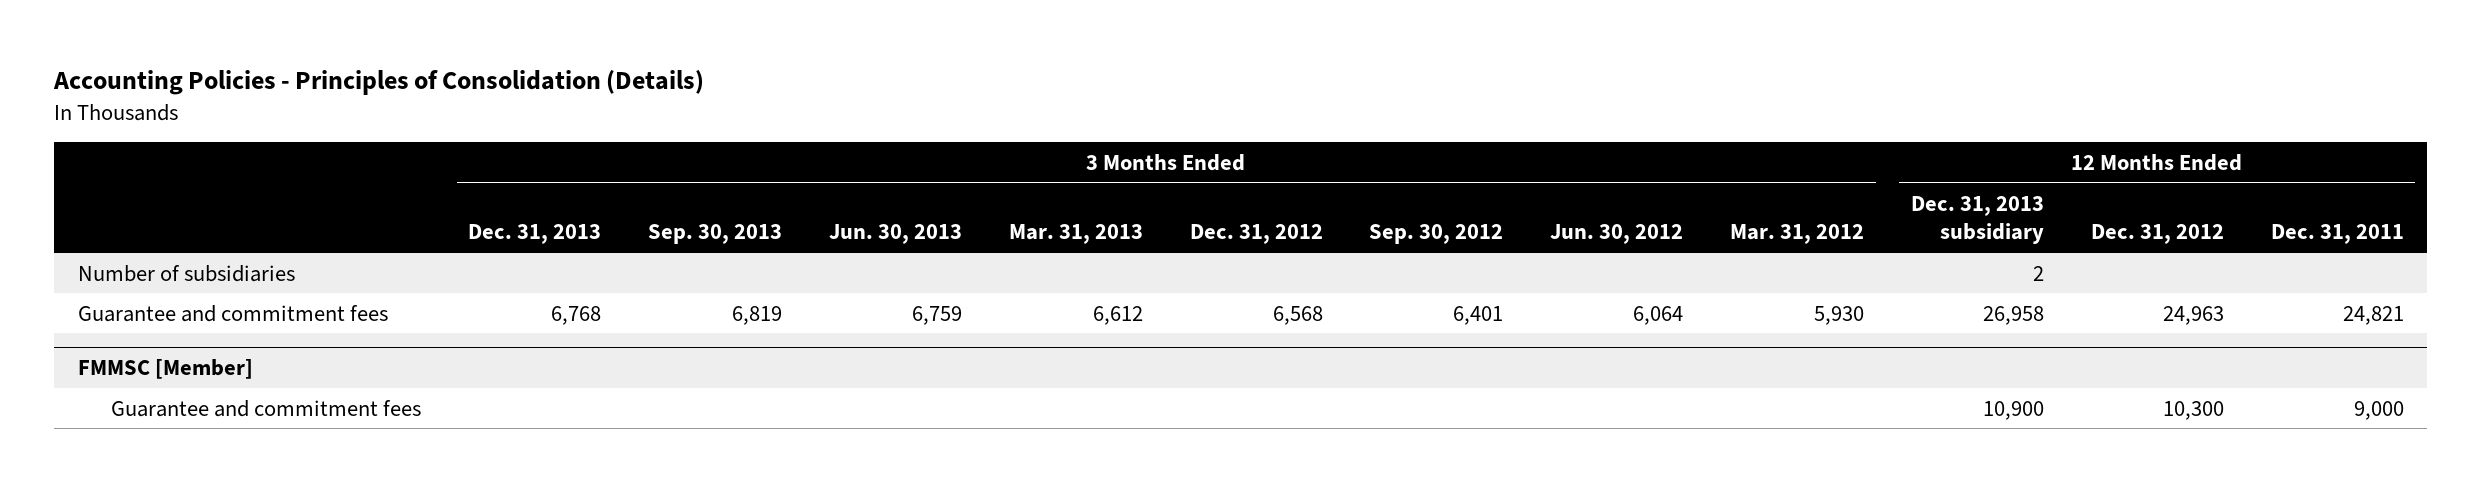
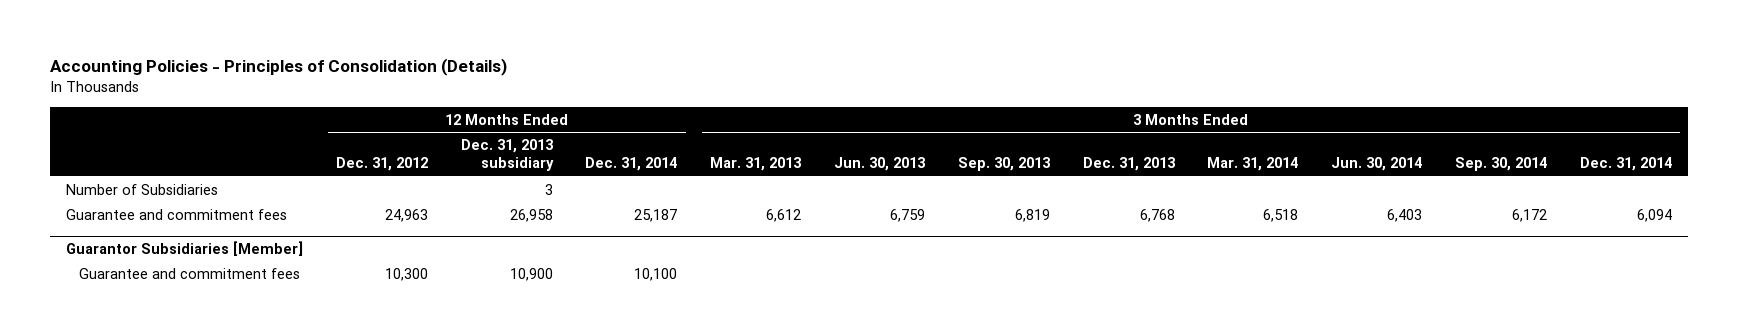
[1189,224,1323,245] Dec. 31, 2012 -> none
[1369,224,1504,245] Sep. 30, 2012 -> none
[1550,224,1684,245] Jun. 30, 2012 -> none
[1730,224,1865,245] Mar. 31, 2012 -> none
[2270,224,2404,245] Dec. 31, 2011 -> none
none -> [585,157,678,172] Dec. 31, 2014
none -> [1207,157,1299,172] Mar. 31, 2014
none -> [1331,157,1423,172] Jun. 30, 2014
none -> [1454,157,1547,172] Sep. 30, 2014
none -> [1579,157,1672,172] Dec. 31, 2014
[77,264,295,282] Number of subsidiaries -> [65,183,218,195] Number of Subsidiaries
[2032,265,2044,281] 2 -> [544,183,553,195] 3
[77,359,253,380] FMMSC [Member] -> none
none -> [65,241,303,257] Guarantor Subsidiaries [Member]

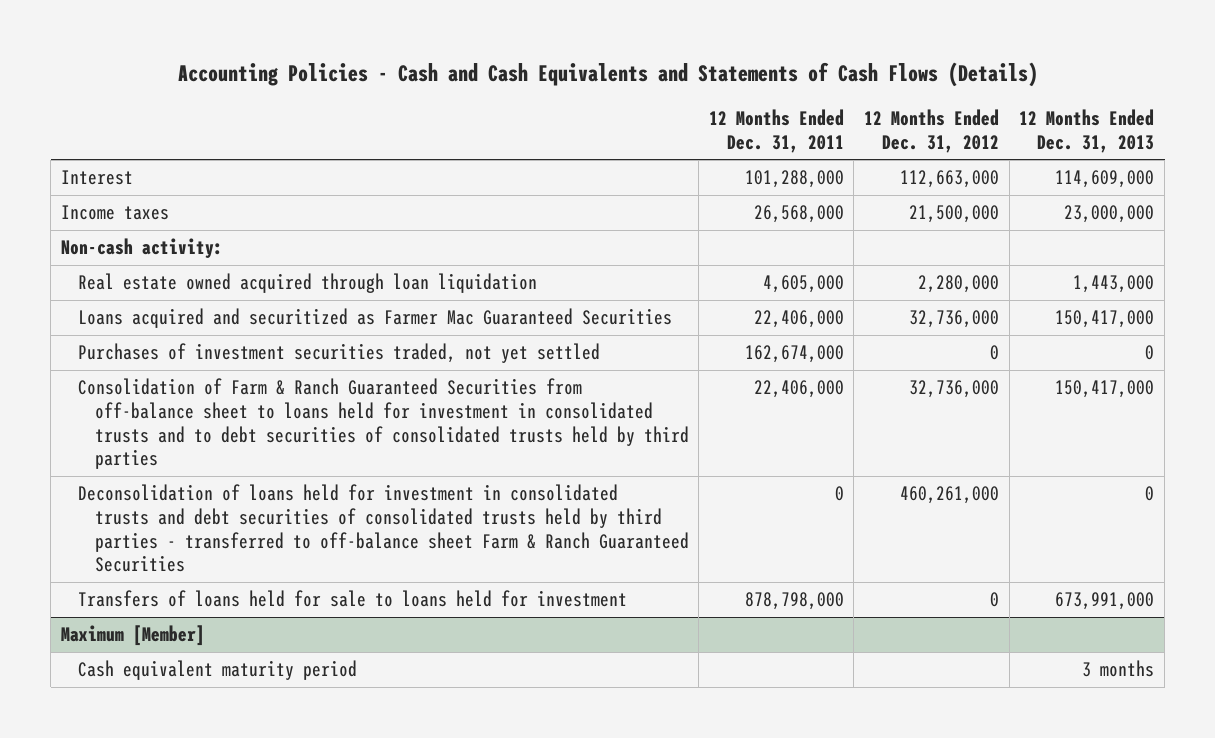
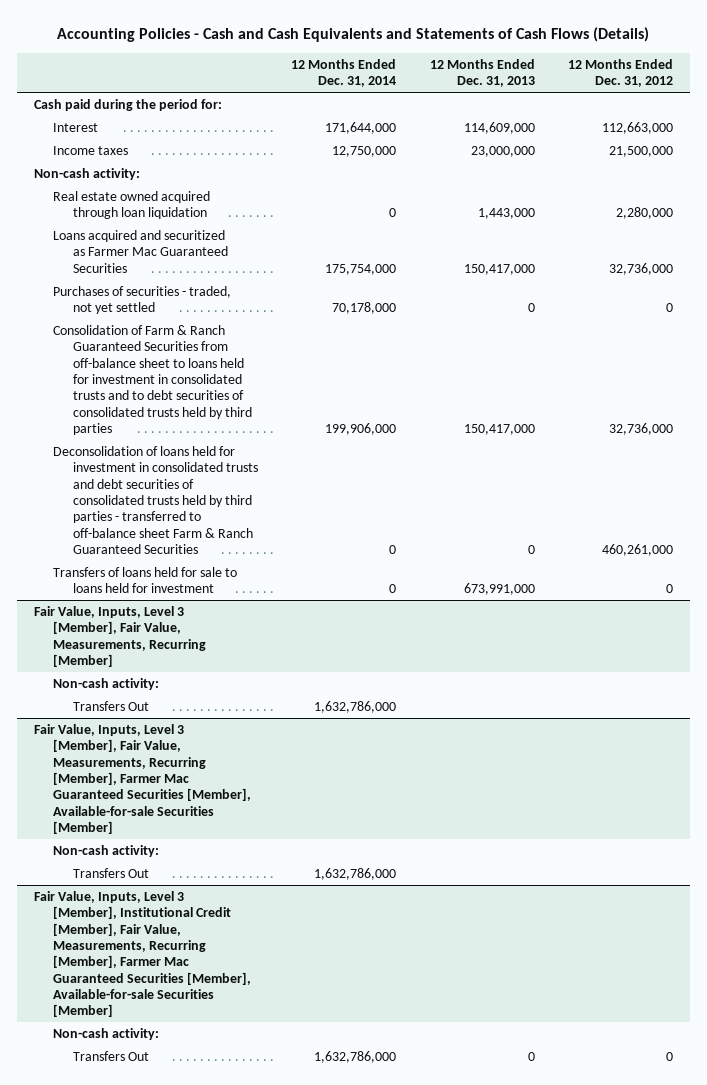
[708,108,844,153] 12 Months Ended Dec. 31, 2011 -> none
none -> [291,58,397,88] 12 Months Ended Dec. 31, 2014
none -> [33,98,222,111] Cash paid during the period for:
[77,343,600,364] Purchases of investment securities traded, not yet settled -> [53,285,232,315] Purchases of securities - traded, not yet settled
[60,625,205,647] Maximum [Member] -> none
[77,660,357,681] Cash equivalent maturity period -> none
none -> [33,605,207,668] Fair Value, Inputs, Level 3 [Member], Fair Value, Measurements, Recurring [Member]
none -> [53,677,160,690] Non-cash activity:
none -> [72,700,149,711] Transfers Out
none -> [33,723,252,835] Fair Value, Inputs, Level 3 [Member], Fair Value, Measurements, Recurring [Member], Farmer Mac Guaranteed Securities [Member], Available-for-sale Securities [Member]
none -> [53,844,160,857] Non-cash activity:
none -> [72,867,149,878] Transfers Out
none -> [33,890,252,1018] Fair Value, Inputs, Level 3 [Member], Institutional Credit [Member], Fair Value, Measurements, Recurring [Member], Farmer Mac Guaranteed Securities [Member], Available-for-sale Securities [Member]
none -> [53,1027,160,1040] Non-cash activity:
none -> [72,1050,149,1061] Transfers Out

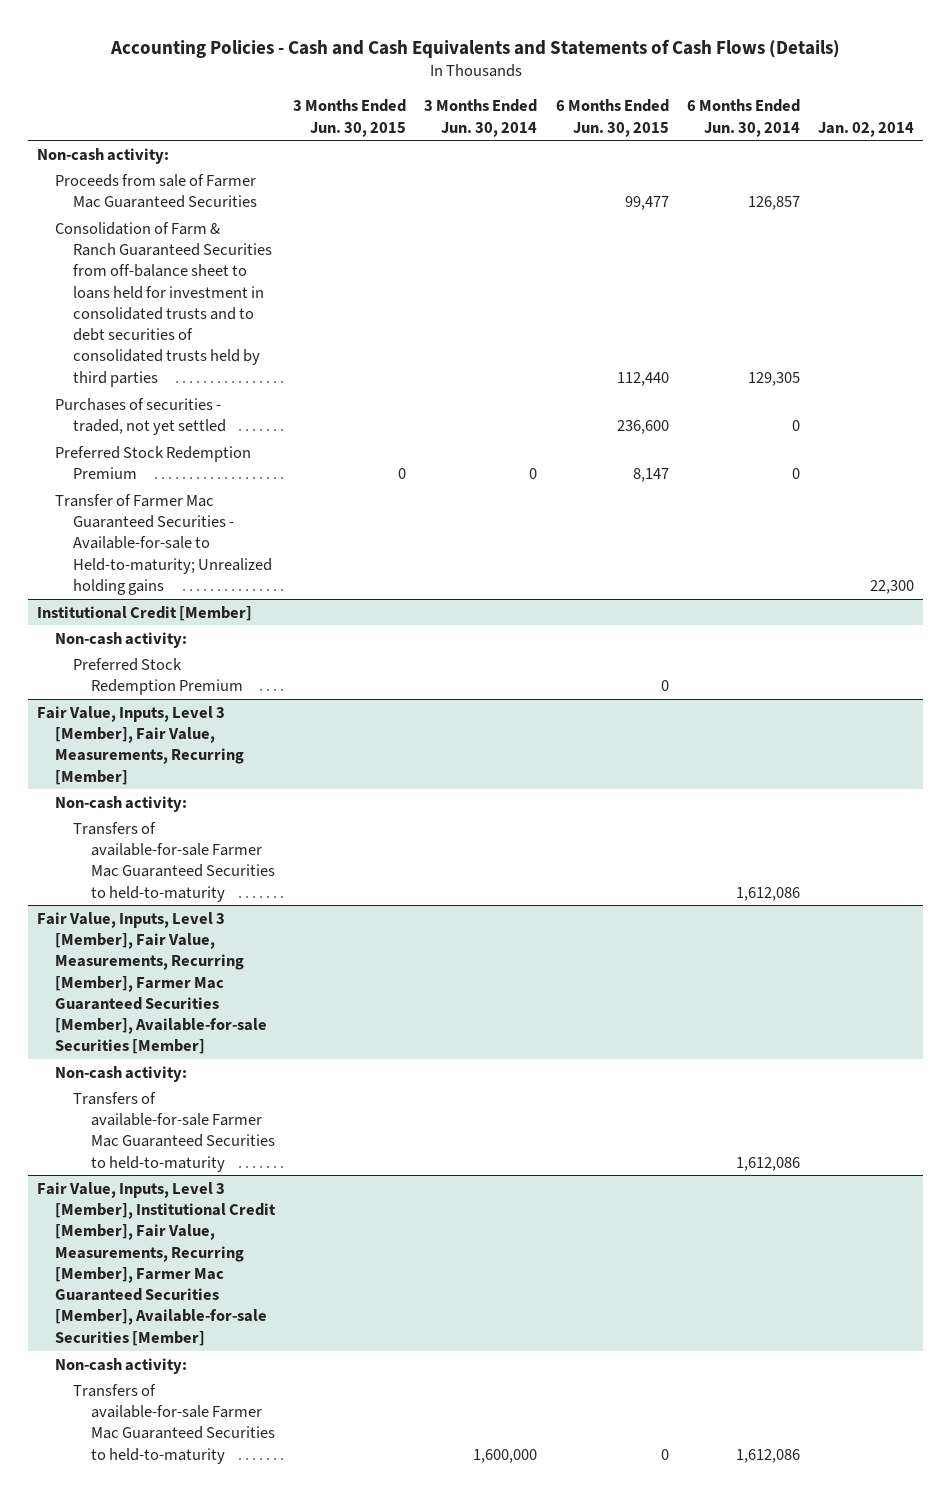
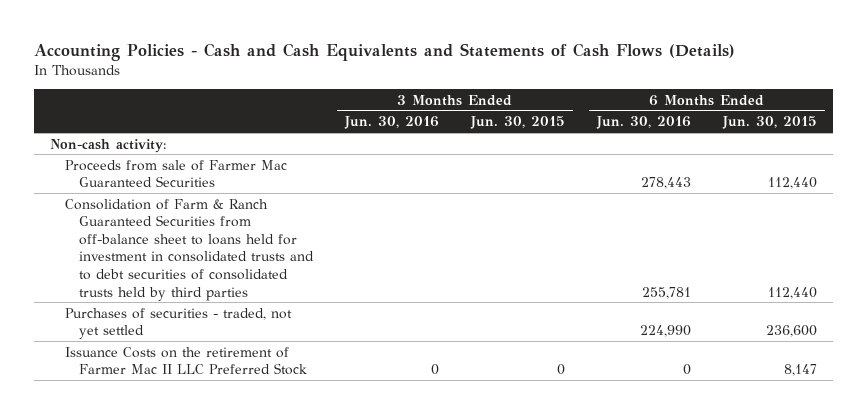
[424,99,538,137] 3 Months Ended Jun. 30, 2014 -> none
[686,99,800,137] 6 Months Ended Jun. 30, 2014 -> none
[817,121,914,137] Jan. 02, 2014 -> none
none -> [344,116,440,130] Jun. 30, 2016
none -> [596,116,692,130] Jun. 30, 2016
[624,195,669,210] 99,477 -> [768,177,818,190] 112,440
[55,493,273,595] Transfer of Farmer Mac Guaranteed Securities - Available-for-sale to Held-to-maturity; Unrealized holding gains -> none
[37,605,253,621] Institutional Credit [Member] -> none
[55,631,188,648] Non-cash activity: -> none
[73,657,243,695] Preferred Stock Redemption Premium -> none
[37,705,245,785] Fair Value, Inputs, Level 3 [Member], Fair Value, Measurements, Recurring [Member] -> none
[55,795,188,812] Non-cash activity: -> none
[73,821,275,902] Transfers of available-for-sale Farmer Mac Guaranteed Securities to held-to-maturity -> none
[37,911,268,1055] Fair Value, Inputs, Level 3 [Member], Fair Value, Measurements, Recurring [Member], Farmer Mac Guaranteed Securities [Member], Available-for-sale Securities [Member] -> none
[55,1065,188,1082] Non-cash activity: -> none
[73,1091,275,1172] Transfers of available-for-sale Farmer Mac Guaranteed Securities to held-to-maturity -> none
[37,1181,277,1346] Fair Value, Inputs, Level 3 [Member], Institutional Credit [Member], Fair Value, Measurements, Recurring [Member], Farmer Mac Guaranteed Securities [Member], Available-for-sale Securities [Member] -> none
[55,1357,188,1374] Non-cash activity: -> none
[73,1383,275,1464] Transfers of available-for-sale Farmer Mac Guaranteed Securities to held-to-maturity -> none
[55,445,252,479] Preferred Stock Redemption Premium -> [64,346,308,376] Issuance Costs on the retirement of Farmer Mac II LLC Preferred Stock

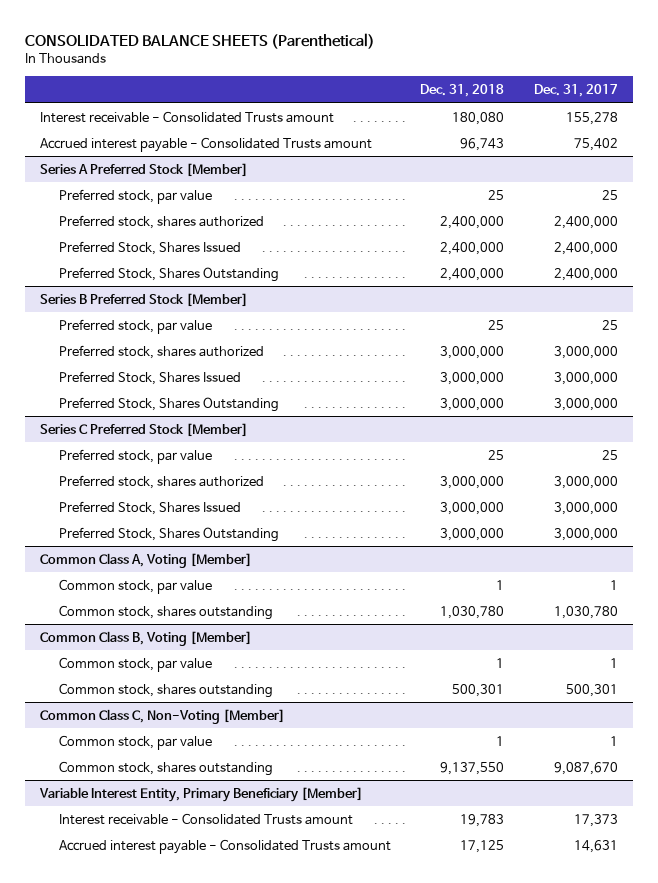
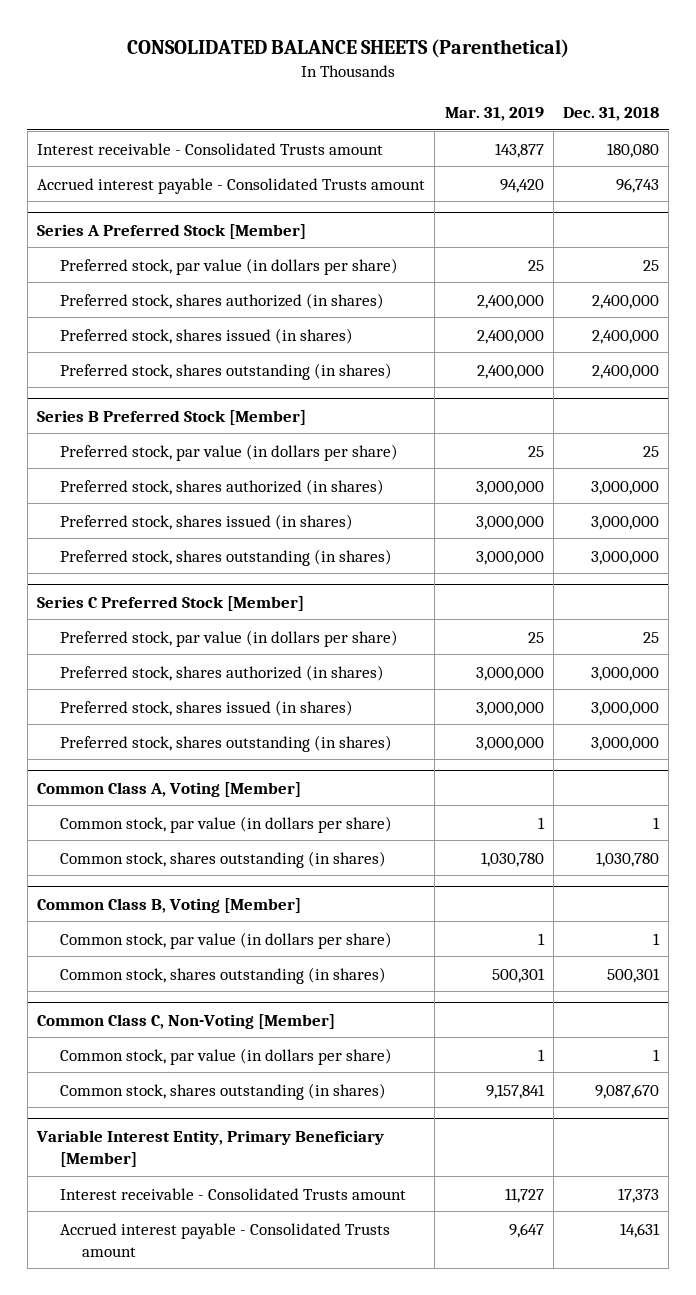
[533,84,618,98] Dec. 31, 2017 -> none
none -> [444,107,544,122] Mar. 31, 2019
[58,188,212,204] Preferred stock, par value -> [59,257,398,275] Preferred stock, par value (in dollars per share)
[58,214,264,229] Preferred stock, shares authorized -> [59,292,384,309] Preferred stock, shares authorized (in shares)
[58,240,241,255] Preferred Stock, Shares Issued -> [59,327,353,344] Preferred stock, shares issued (in shares)
[58,266,279,282] Preferred Stock, Shares Outstanding -> [59,362,392,380] Preferred stock, shares outstanding (in shares)
[58,318,212,334] Preferred stock, par value -> [59,443,398,461] Preferred stock, par value (in dollars per share)
[58,344,264,359] Preferred stock, shares authorized -> [59,478,384,495] Preferred stock, shares authorized (in shares)
[58,370,241,385] Preferred Stock, Shares Issued -> [59,513,353,530] Preferred stock, shares issued (in shares)
[58,396,279,412] Preferred Stock, Shares Outstanding -> [59,548,392,566] Preferred stock, shares outstanding (in shares)
[58,448,212,464] Preferred stock, par value -> [59,629,398,647] Preferred stock, par value (in dollars per share)
[58,474,264,489] Preferred stock, shares authorized -> [59,664,384,681] Preferred stock, shares authorized (in shares)
[58,500,241,515] Preferred Stock, Shares Issued -> [59,699,353,716] Preferred stock, shares issued (in shares)
[58,526,279,542] Preferred Stock, Shares Outstanding -> [59,734,392,752] Preferred stock, shares outstanding (in shares)
[58,578,212,594] Common stock, par value -> [59,815,392,833] Common stock, par value (in dollars per share)
[58,604,273,620] Common stock, shares outstanding -> [59,850,386,868] Common stock, shares outstanding (in shares)
[58,656,212,672] Common stock, par value -> [59,931,392,949] Common stock, par value (in dollars per share)
[58,682,273,698] Common stock, shares outstanding -> [59,966,386,984] Common stock, shares outstanding (in shares)
[58,734,212,750] Common stock, par value -> [59,1047,392,1065] Common stock, par value (in dollars per share)
[58,760,273,776] Common stock, shares outstanding -> [59,1082,386,1100] Common stock, shares outstanding (in shares)
[440,761,505,775] 9,137,550 -> [595,1083,660,1099] 9,087,670
[460,813,505,827] 19,783 -> [618,1187,660,1203] 17,373
[460,839,505,853] 17,125 -> [620,1222,661,1238] 14,631

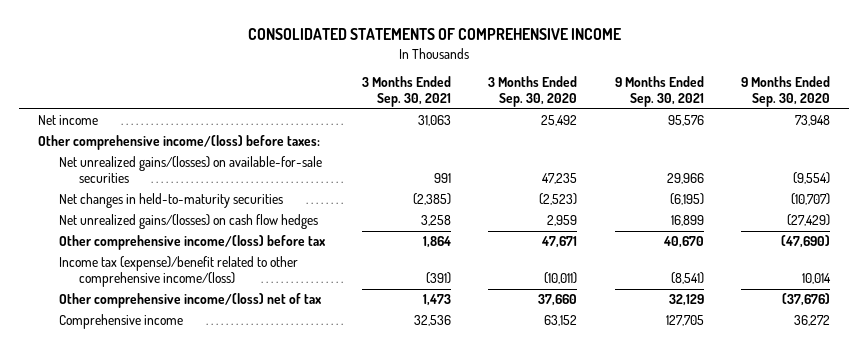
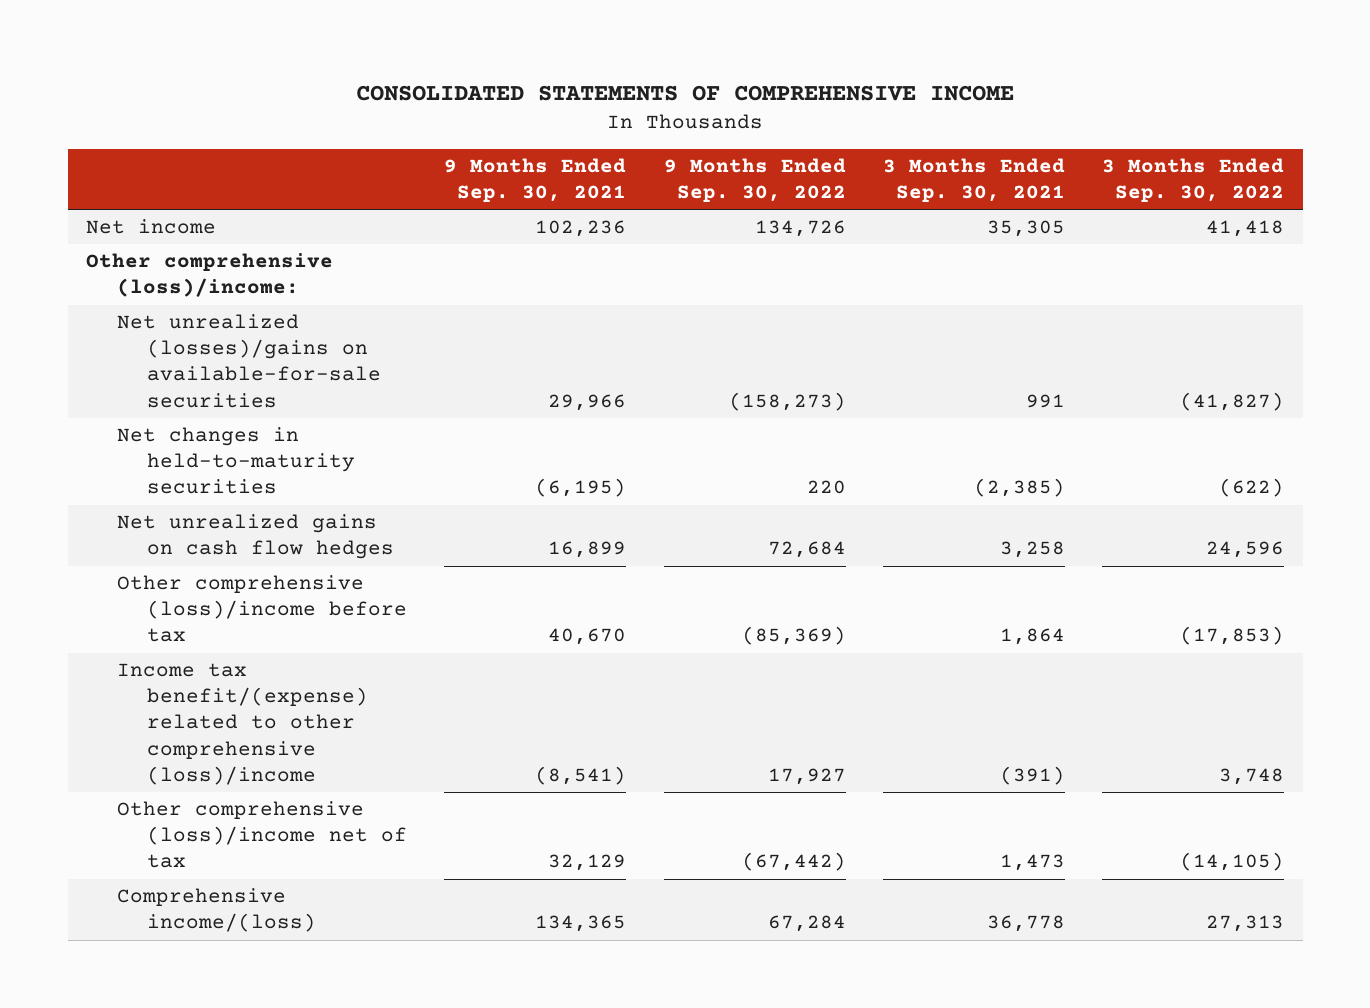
[488,76,578,108] 3 Months Ended Sep. 30, 2020 -> none
[741,76,831,108] 9 Months Ended Sep. 30, 2020 -> none
none -> [663,157,846,203] 9 Months Ended Sep. 30, 2022
none -> [1102,157,1285,203] 3 Months Ended Sep. 30, 2022
[418,115,452,127] 31,063 -> [986,220,1065,238] 35,305
[667,115,704,127] 95,576 -> [535,220,627,238] 102,236
[37,135,320,151] Other comprehensive income/(loss) before taxes: -> [86,253,334,298] Other comprehensive (loss)/income:
[58,156,322,184] Net unrealized gains/(losses) on available-for-sale securities -> [116,314,381,408] Net unrealized (losses)/gains on available-for-sale securities
[58,214,318,230] Net unrealized gains/(losses) on cash flow hedges -> [116,514,394,560] Net unrealized gains on cash flow hedges
[58,235,326,251] Other comprehensive income/(loss) before tax -> [116,575,407,643] Other comprehensive (loss)/income before tax
[58,256,298,288] Income tax (expense)/benefit related to other comprehensive income/(loss) -> [116,663,368,785] Income tax benefit/(expense) related to other comprehensive (loss)/income
[58,293,322,309] Other comprehensive income/(loss) net of tax -> [116,801,407,869] Other comprehensive (loss)/income net of tax
[58,314,183,330] Comprehensive income -> [116,888,316,933] Comprehensive income/(loss)
[414,315,452,327] 32,536 -> [986,915,1065,933] 36,778
[665,315,704,327] 127,705 -> [535,915,627,933] 134,365

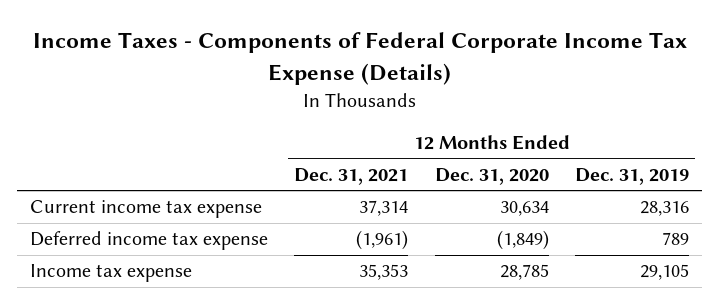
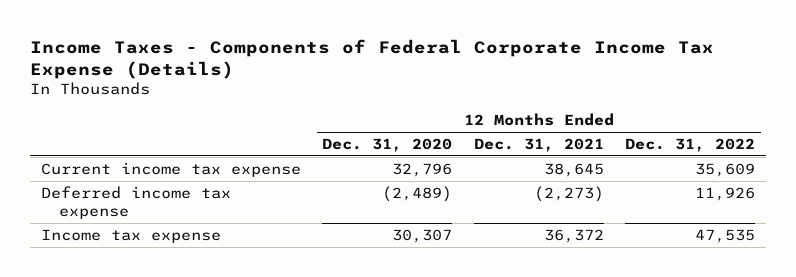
[574,167,689,185] Dec. 31, 2019 -> none
none -> [625,138,756,153] Dec. 31, 2022
[359,200,409,217] 37,314 -> [543,162,604,177] 38,645
[499,201,549,217] 30,634 -> [392,162,453,177] 32,796
[356,230,409,251] (1,961) -> [533,185,604,202] (2,273)
[496,230,549,251] (1,849) -> [382,185,453,202] (2,489)
[359,264,409,281] 35,353 -> [543,228,604,243] 36,372
[499,264,549,281] 28,785 -> [392,228,453,243] 30,307

